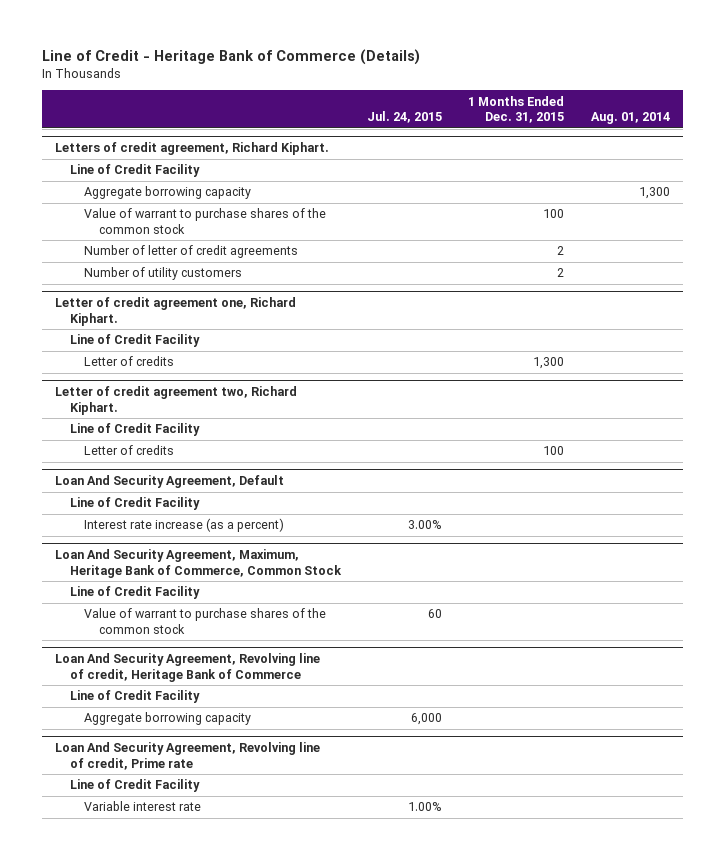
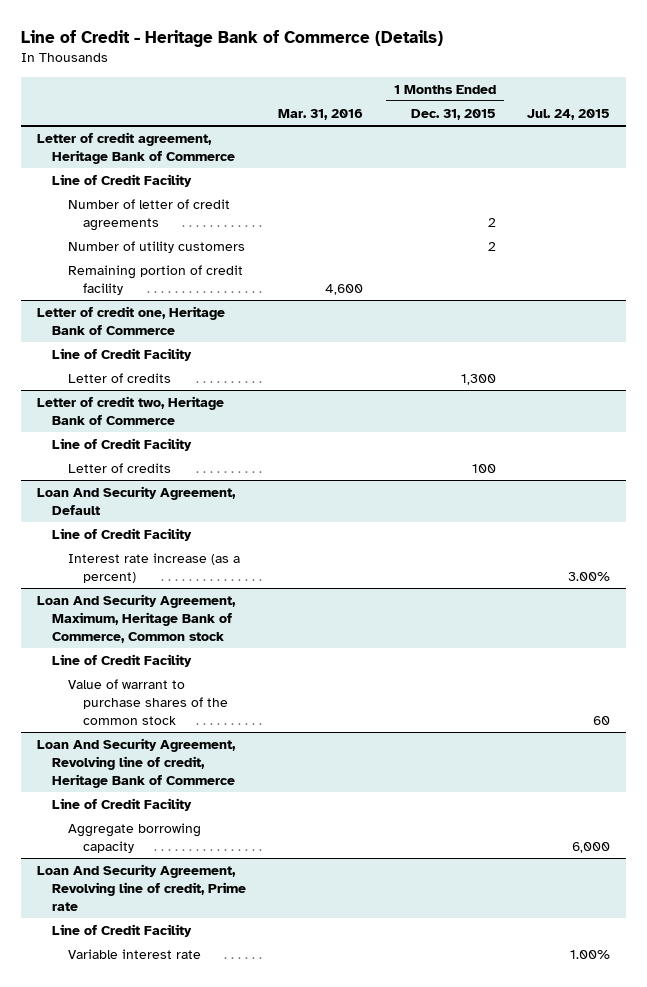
[590,112,670,125] Aug. 01, 2014 -> none
none -> [277,109,363,121] Mar. 31, 2016
[54,142,329,156] Letters of credit agreement, Richard Kiphart. -> [36,132,236,164] Letter of credit agreement, Heritage Bank of Commerce
[84,186,252,200] Aggregate borrowing capacity -> none
[84,208,327,234] Value of warrant to purchase shares of the common stock -> none
none -> [67,265,243,295] Remaining portion of credit facility
[54,297,296,326] Letter of credit agreement one, Richard Kiphart. -> [36,306,225,335] Letter of credit one, Heritage Bank of Commerce
[54,386,297,415] Letter of credit agreement two, Richard Kiphart. -> [36,396,224,425] Letter of credit two, Heritage Bank of Commerce
[54,549,342,578] Loan And Security Agreement, Maximum, Heritage Bank of Commerce, Common Stock -> [36,594,236,643] Loan And Security Agreement, Maximum, Heritage Bank of Commerce, Common stock

